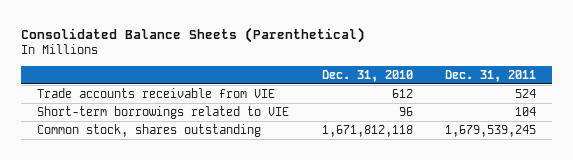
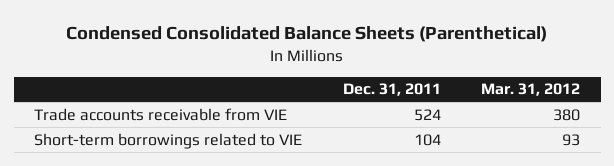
[21,26,366,43] Consolidated Balance Sheets (Parenthetical) -> [66,25,548,42] Condensed Consolidated Balance Sheets (Parenthetical)
[321,69,413,82] Dec. 31, 2010 -> none
none -> [481,83,581,97] Mar. 31, 2012
[37,123,262,137] Common stock, shares outstanding -> none

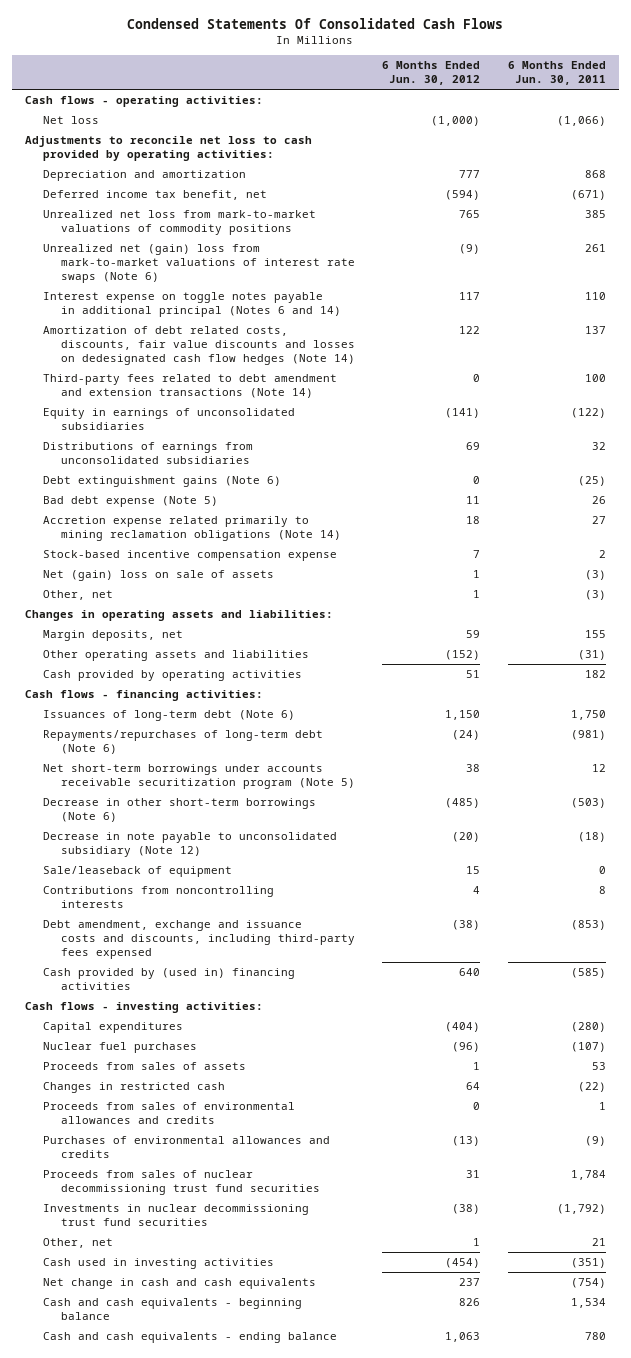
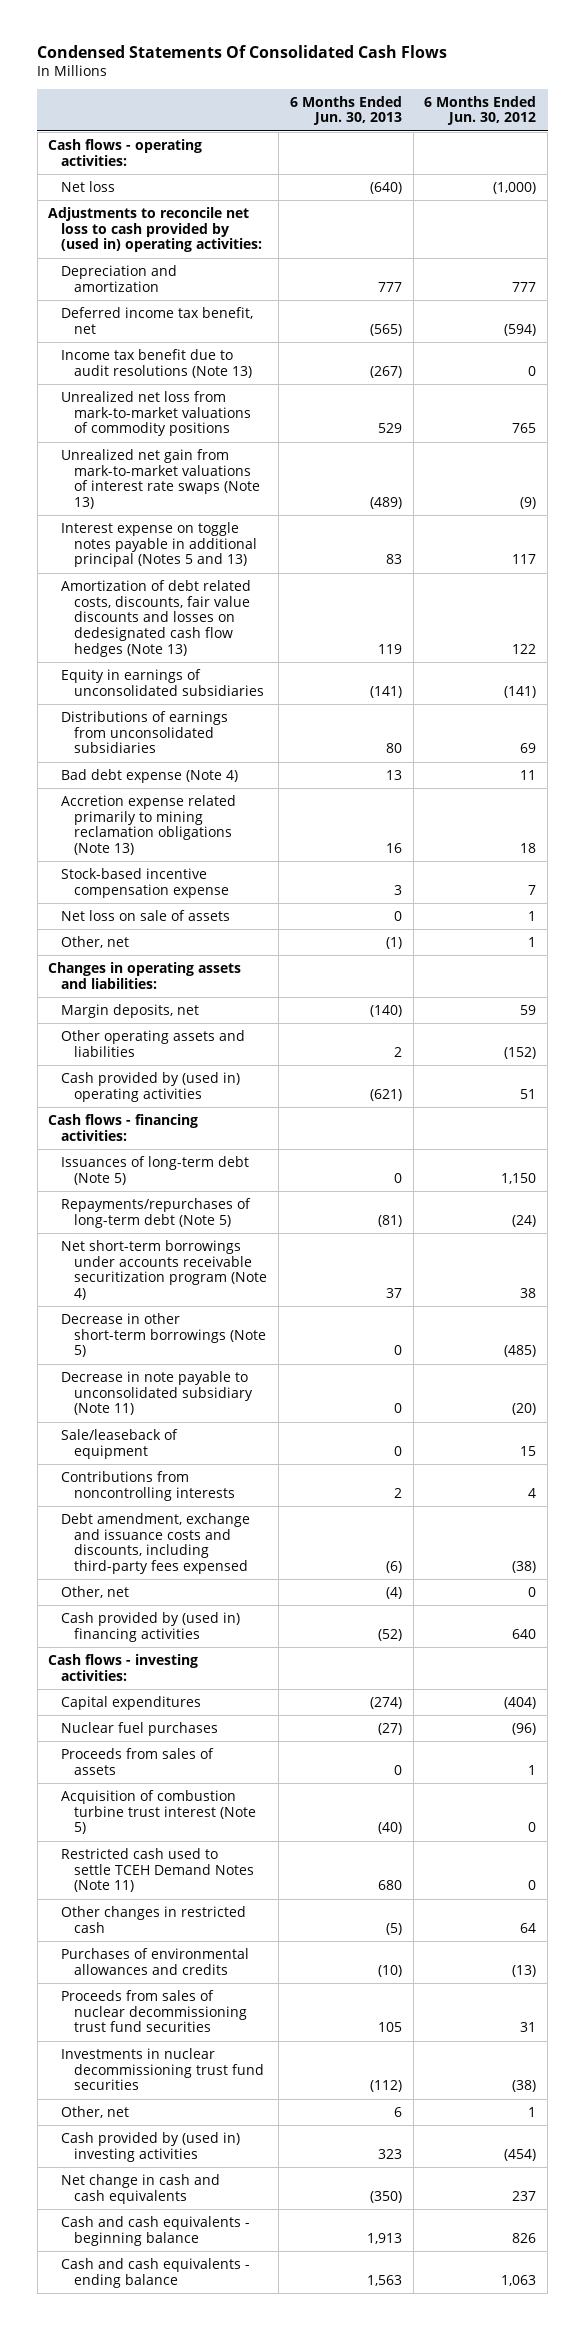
[507,61,606,85] 6 Months Ended Jun. 30, 2011 -> none
none -> [289,95,402,126] 6 Months Ended Jun. 30, 2013
[25,136,313,161] Adjustments to reconcile net loss to cash provided by operating activities: -> [48,206,263,253] Adjustments to reconcile net loss to cash provided by (used in) operating activities:
none -> [61,348,253,378] Income tax benefit due to audit resolutions (Note 13)
[42,374,337,398] Third-party fees related to debt amendment and extension transactions (Note 14) -> none
[42,244,355,283] Unrealized net (gain) loss from mark-to-market valuations of interest rate swaps (Note 6) -> [61,448,261,510] Unrealized net gain from mark-to-market valuations of interest rate swaps (Note 13)
[42,292,341,317] Interest expense on toggle notes payable in additional principal (Notes 6 and 14) -> [61,521,258,568] Interest expense on toggle notes payable in additional principal (Notes 5 and 13)
[42,326,355,365] Amortization of debt related costs, discounts, fair value discounts and losses on dedesignated cash flow hedges (Note 14) -> [61,579,252,657] Amortization of debt related costs, discounts, fair value discounts and losses on dedesignated cash flow hedges (Note 13)
[42,476,281,488] Debt extinguishment gains (Note 6) -> none
[42,496,218,508] Bad debt expense (Note 5) -> [61,768,239,783] Bad debt expense (Note 4)
[42,516,341,541] Accretion expense related primarily to mining reclamation obligations (Note 14) -> [61,794,237,856] Accretion expense related primarily to mining reclamation obligations (Note 13)
[42,570,274,582] Net (gain) loss on sale of assets -> [61,909,231,921] Net loss on sale of assets
[42,670,302,682] Cash provided by operating activities -> [61,1071,241,1102] Cash provided by (used in) operating activities
[42,710,295,722] Issuances of long-term debt (Note 6) -> [61,1155,250,1185] Issuances of long-term debt (Note 5)
[42,730,323,754] Repayments/repurchases of long-term debt (Note 6) -> [61,1197,252,1228] Repayments/repurchases of long-term debt (Note 5)
[42,764,355,789] Net short-term borrowings under accounts receivable securitization program (Note 5) -> [61,1239,268,1301] Net short-term borrowings under accounts receivable securitization program (Note 4)
[42,798,316,822] Decrease in other short-term borrowings (Note 6) -> [61,1312,267,1358] Decrease in other short-term borrowings (Note 5)
[42,832,337,857] Decrease in note payable to unconsolidated subsidiary (Note 12) -> [61,1370,254,1416] Decrease in note payable to unconsolidated subsidiary (Note 11)
none -> [61,1585,130,1598] Other, net
[42,1102,295,1124] Proceeds from sales of environmental allowances and credits -> none
none -> [61,1789,257,1835] Acquisition of combustion turbine trust interest (Note 5)
none -> [61,1847,255,1893] Restricted cash used to settle TCEH Demand Notes (Note 11)
[42,1082,225,1094] Changes in restricted cash -> [61,1905,247,1933] Other changes in restricted cash
[42,1258,274,1270] Cash used in investing activities -> [61,2131,241,2162] Cash provided by (used in) investing activities

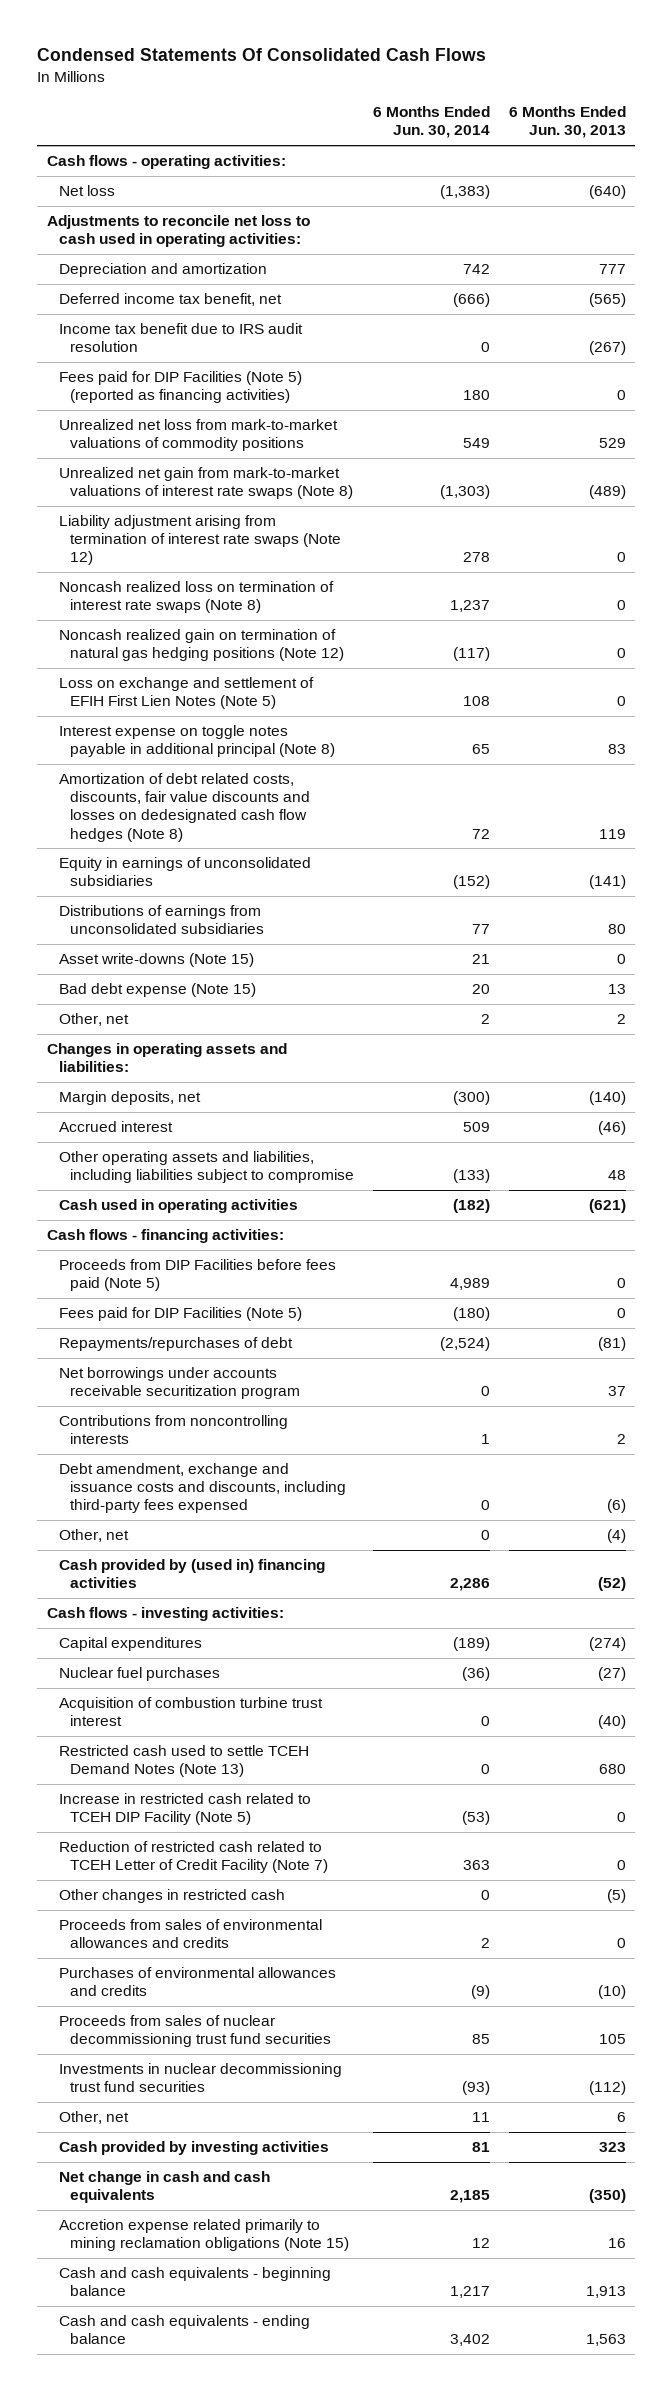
[424,95,537,126] 6 Months Ended Jun. 30, 2012 -> none
none -> [373,106,491,139] 6 Months Ended Jun. 30, 2014
[48,206,263,253] Adjustments to reconcile net loss to cash provided by (used in) operating activities: -> [46,215,310,248] Adjustments to reconcile net loss to cash used in operating activities:
[61,348,253,378] Income tax benefit due to audit resolutions (Note 13) -> [58,323,303,353] Income tax benefit due to IRS audit resolution
none -> [58,371,302,404] Fees paid for DIP Facilities (Note 5) (reported as financing activities)
[61,448,261,510] Unrealized net gain from mark-to-market valuations of interest rate swaps (Note 13) -> [58,467,354,500] Unrealized net gain from mark-to-market valuations of interest rate swaps (Note 8)
none -> [58,515,342,566] Liability adjustment arising from termination of interest rate swaps (Note 12)
none -> [58,581,334,614] Noncash realized loss on termination of interest rate swaps (Note 8)
none -> [58,629,345,662] Noncash realized gain on termination of natural gas hedging positions (Note 12)
none -> [58,677,314,710] Loss on exchange and settlement of EFIH First Lien Notes (Note 5)
[61,521,258,568] Interest expense on toggle notes payable in additional principal (Notes 5 and 13) -> [58,725,336,758] Interest expense on toggle notes payable in additional principal (Note 8)
[61,579,252,657] Amortization of debt related costs, discounts, fair value discounts and losses on dedesignated cash flow hedges (Note 13) -> [58,773,311,842] Amortization of debt related costs, discounts, fair value discounts and losses on dedesignated cash flow hedges (Note 8)
[61,794,237,856] Accretion expense related primarily to mining reclamation obligations (Note 13) -> none
[61,867,230,898] Stock-based incentive compensation expense -> none
[61,909,231,921] Net loss on sale of assets -> none
none -> [58,953,254,968] Asset write-downs (Note 15)
[61,768,239,783] Bad debt expense (Note 4) -> [58,983,256,998] Bad debt expense (Note 15)
[385,936,402,949] (1) -> [616,1014,626,1025] 2
none -> [58,1121,173,1133] Accrued interest
[61,1029,246,1057] Other operating assets and liabilities -> [58,1151,355,1184] Other operating assets and liabilities, including liabilities subject to compromise
[393,1046,402,1057] 2 -> [607,1170,626,1181] 48
[61,1071,241,1102] Cash provided by (used in) operating activities -> [58,1199,298,1214] Cash used in operating activities
[61,1155,250,1185] Issuances of long-term debt (Note 5) -> none
[61,1312,267,1358] Decrease in other short-term borrowings (Note 5) -> none
[61,1370,254,1416] Decrease in note payable to unconsolidated subsidiary (Note 11) -> none
[61,1428,179,1459] Sale/leaseback of equipment -> none
none -> [58,1259,336,1292] Proceeds from DIP Facilities before fees paid (Note 5)
none -> [58,1307,302,1322] Fees paid for DIP Facilities (Note 5)
[61,1197,252,1228] Repayments/repurchases of long-term debt (Note 5) -> [58,1337,293,1352] Repayments/repurchases of debt
[61,1239,268,1301] Net short-term borrowings under accounts receivable securitization program (Note 4) -> [58,1367,301,1400] Net borrowings under accounts receivable securitization program
[61,1747,215,1775] Proceeds from sales of assets -> none
[61,1789,257,1835] Acquisition of combustion turbine trust interest (Note 5) -> [58,1697,323,1727] Acquisition of combustion turbine trust interest
[61,1847,255,1893] Restricted cash used to settle TCEH Demand Notes (Note 11) -> [58,1745,309,1778] Restricted cash used to settle TCEH Demand Notes (Note 13)
none -> [58,1793,311,1826] Increase in restricted cash related to TCEH DIP Facility (Note 5)
none -> [58,1841,329,1874] Reduction of restricted cash related to TCEH Letter of Credit Facility (Note 7)
none -> [58,1919,322,1949] Proceeds from sales of environmental allowances and credits
[61,2131,241,2162] Cash provided by (used in) investing activities -> [58,2141,329,2156] Cash provided by investing activities
none -> [58,2219,350,2252] Accretion expense related primarily to mining reclamation obligations (Note 15)

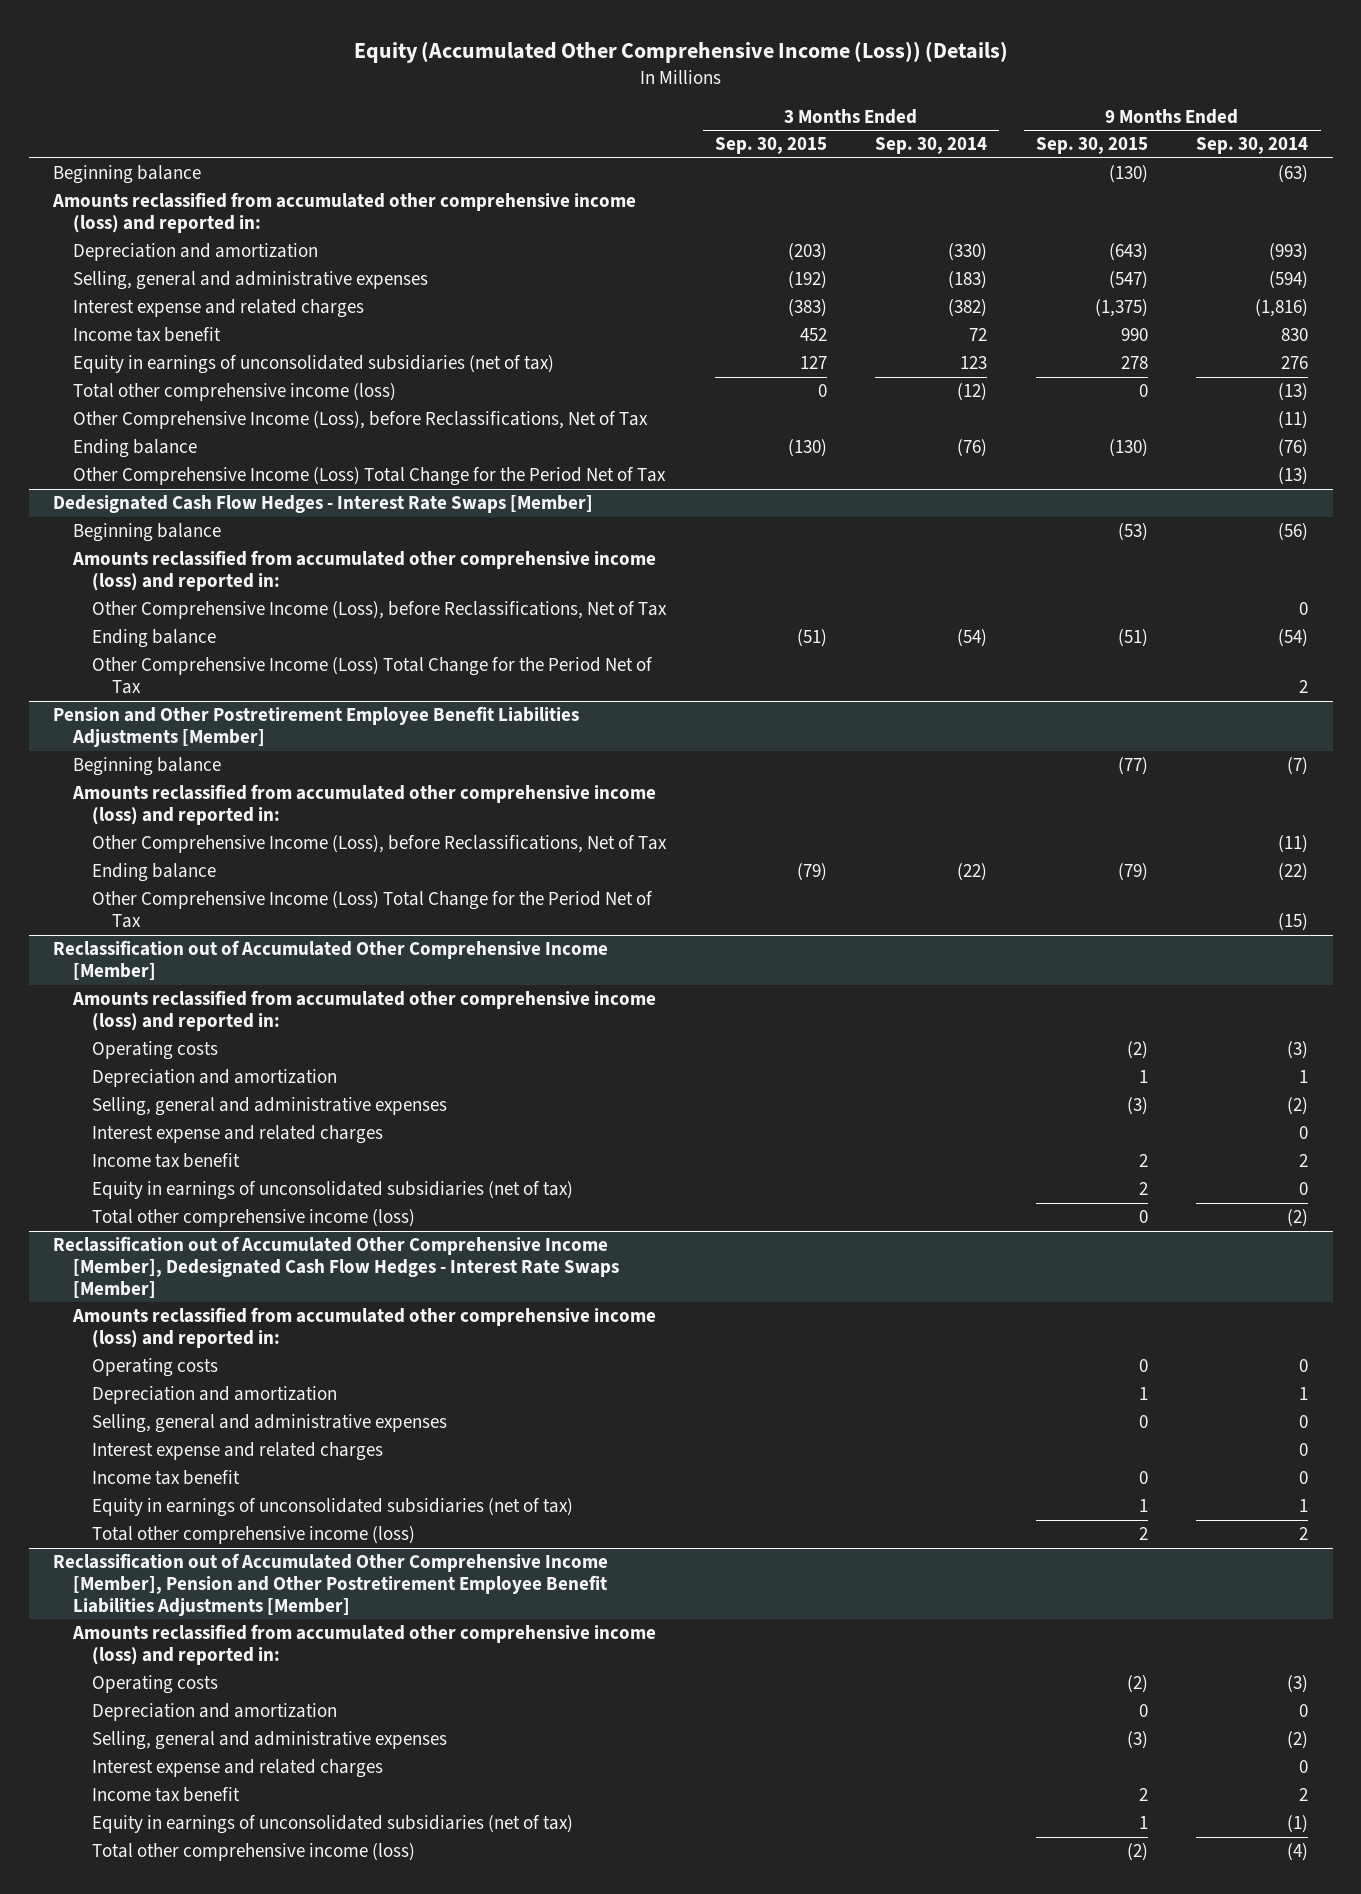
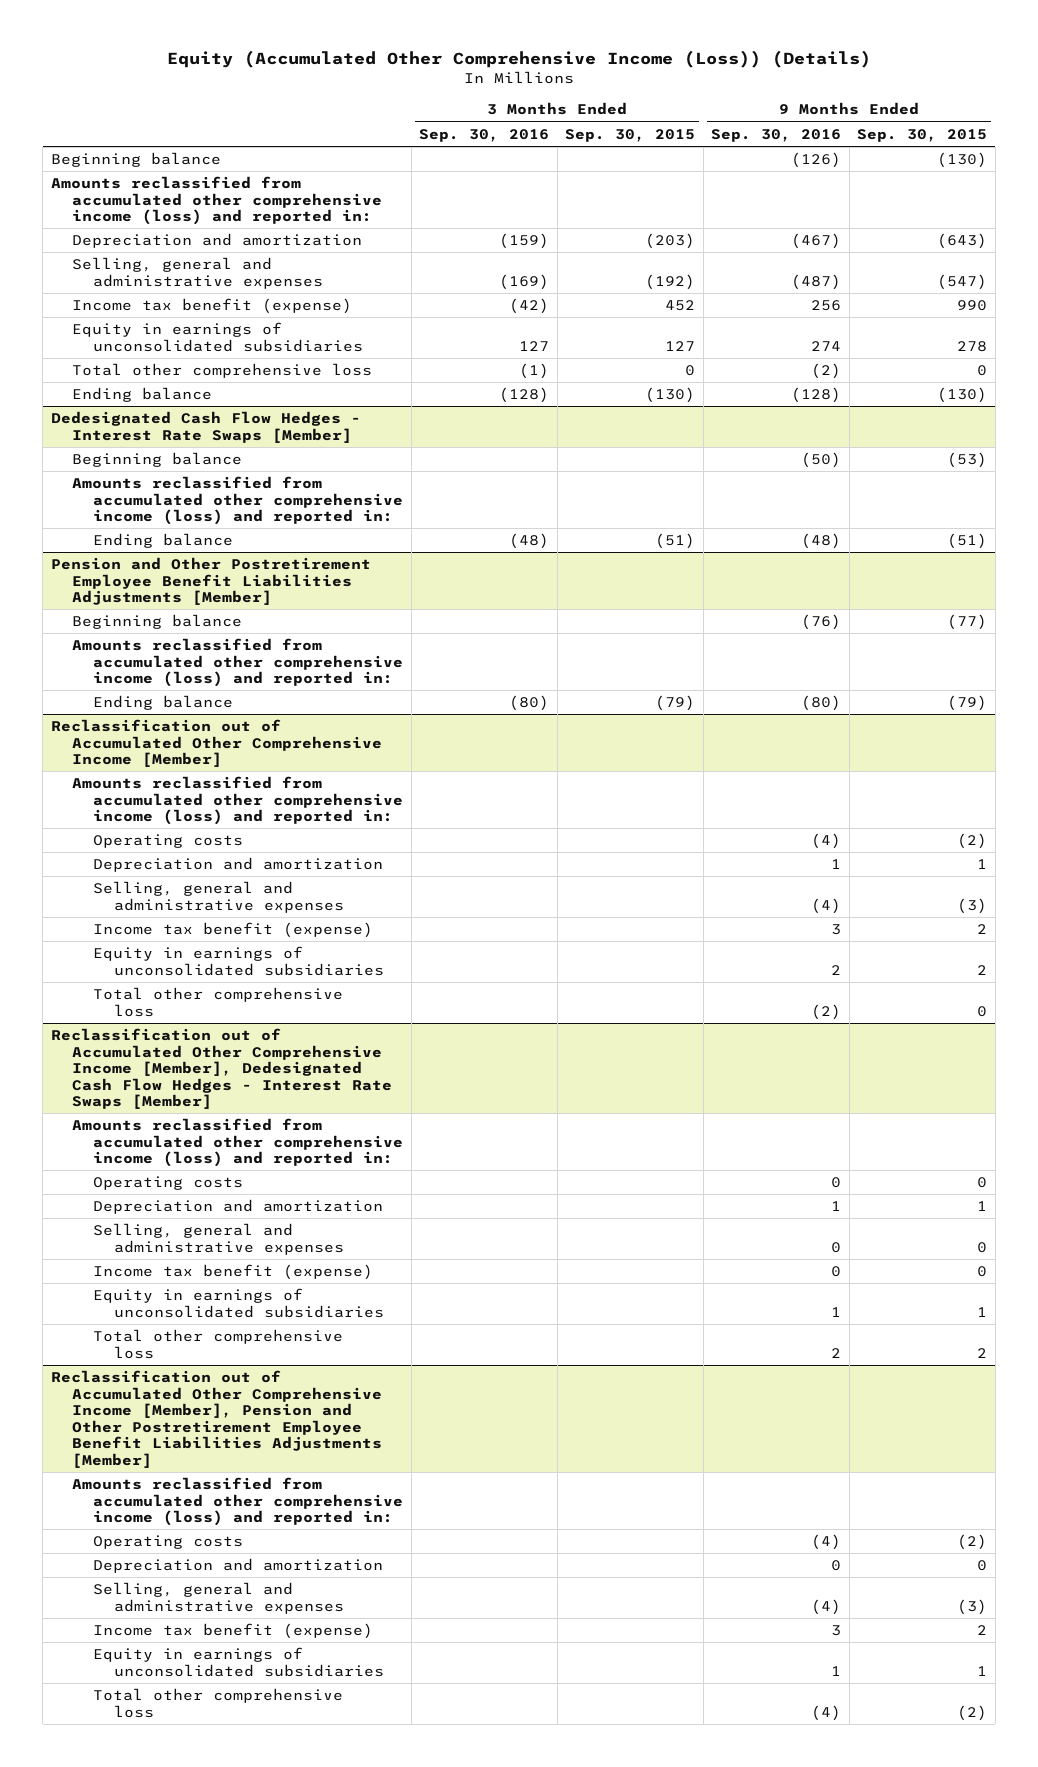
[875,137,988,155] Sep. 30, 2014 -> none
[1196,137,1309,155] Sep. 30, 2014 -> none
none -> [419,128,550,142] Sep. 30, 2016
none -> [711,128,842,142] Sep. 30, 2016
[72,299,364,319] Interest expense and related charges -> none
[72,411,648,430] Other Comprehensive Income (Loss), before Reclassifications, Net of Tax -> none
[72,327,221,343] Income tax benefit -> [71,298,352,315] Income tax benefit (expense)
[72,355,554,375] Equity in earnings of unconsolidated subsidiaries (net of tax) -> [71,322,364,352] Equity in earnings of unconsolidated subsidiaries
[72,383,396,402] Total other comprehensive income (loss) -> [71,363,372,379] Total other comprehensive loss
[72,467,666,487] Other Comprehensive Income (Loss) Total Change for the Period Net of Tax -> none
[92,601,668,620] Other Comprehensive Income (Loss), before Reclassifications, Net of Tax -> none
[92,657,654,695] Other Comprehensive Income (Loss) Total Change for the Period Net of Tax -> none
[92,835,668,854] Other Comprehensive Income (Loss), before Reclassifications, Net of Tax -> none
[92,891,654,929] Other Comprehensive Income (Loss) Total Change for the Period Net of Tax -> none
[92,1125,384,1145] Interest expense and related charges -> none
[92,1153,241,1169] Income tax benefit -> [93,922,374,939] Income tax benefit (expense)
[92,1181,574,1201] Equity in earnings of unconsolidated subsidiaries (net of tax) -> [93,946,385,976] Equity in earnings of unconsolidated subsidiaries
[92,1209,416,1228] Total other comprehensive income (loss) -> [93,987,344,1017] Total other comprehensive loss
[92,1442,384,1462] Interest expense and related charges -> none
[92,1470,241,1486] Income tax benefit -> [93,1264,374,1281] Income tax benefit (expense)
[92,1498,574,1518] Equity in earnings of unconsolidated subsidiaries (net of tax) -> [93,1288,385,1318] Equity in earnings of unconsolidated subsidiaries
[92,1526,416,1545] Total other comprehensive income (loss) -> [93,1329,344,1359] Total other comprehensive loss
[92,1759,384,1779] Interest expense and related charges -> none
[92,1787,241,1803] Income tax benefit -> [93,1623,374,1640] Income tax benefit (expense)
[92,1815,574,1835] Equity in earnings of unconsolidated subsidiaries (net of tax) -> [93,1647,385,1677] Equity in earnings of unconsolidated subsidiaries
[92,1843,416,1862] Total other comprehensive income (loss) -> [93,1688,344,1718] Total other comprehensive loss

